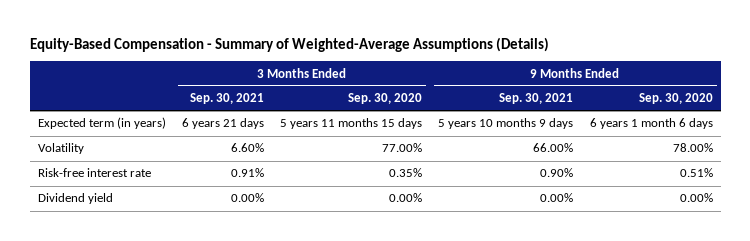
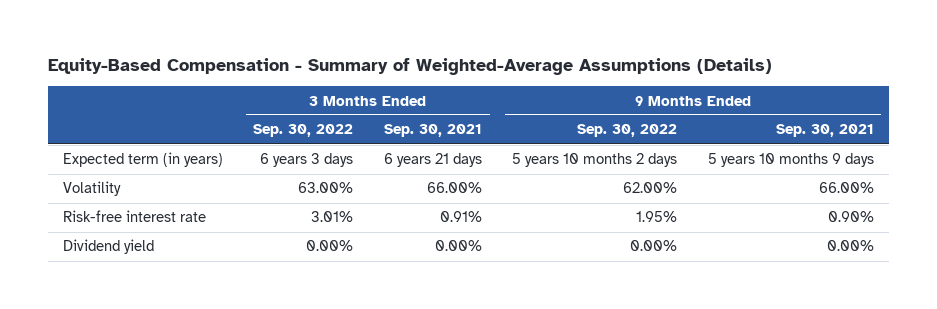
[348,93,423,105] Sep. 30, 2020 -> none
[638,93,713,105] Sep. 30, 2020 -> none
none -> [253,124,354,138] Sep. 30, 2022
none -> [577,124,678,138] Sep. 30, 2022
[230,143,264,153] 6.60% -> [426,182,482,194] 66.00%

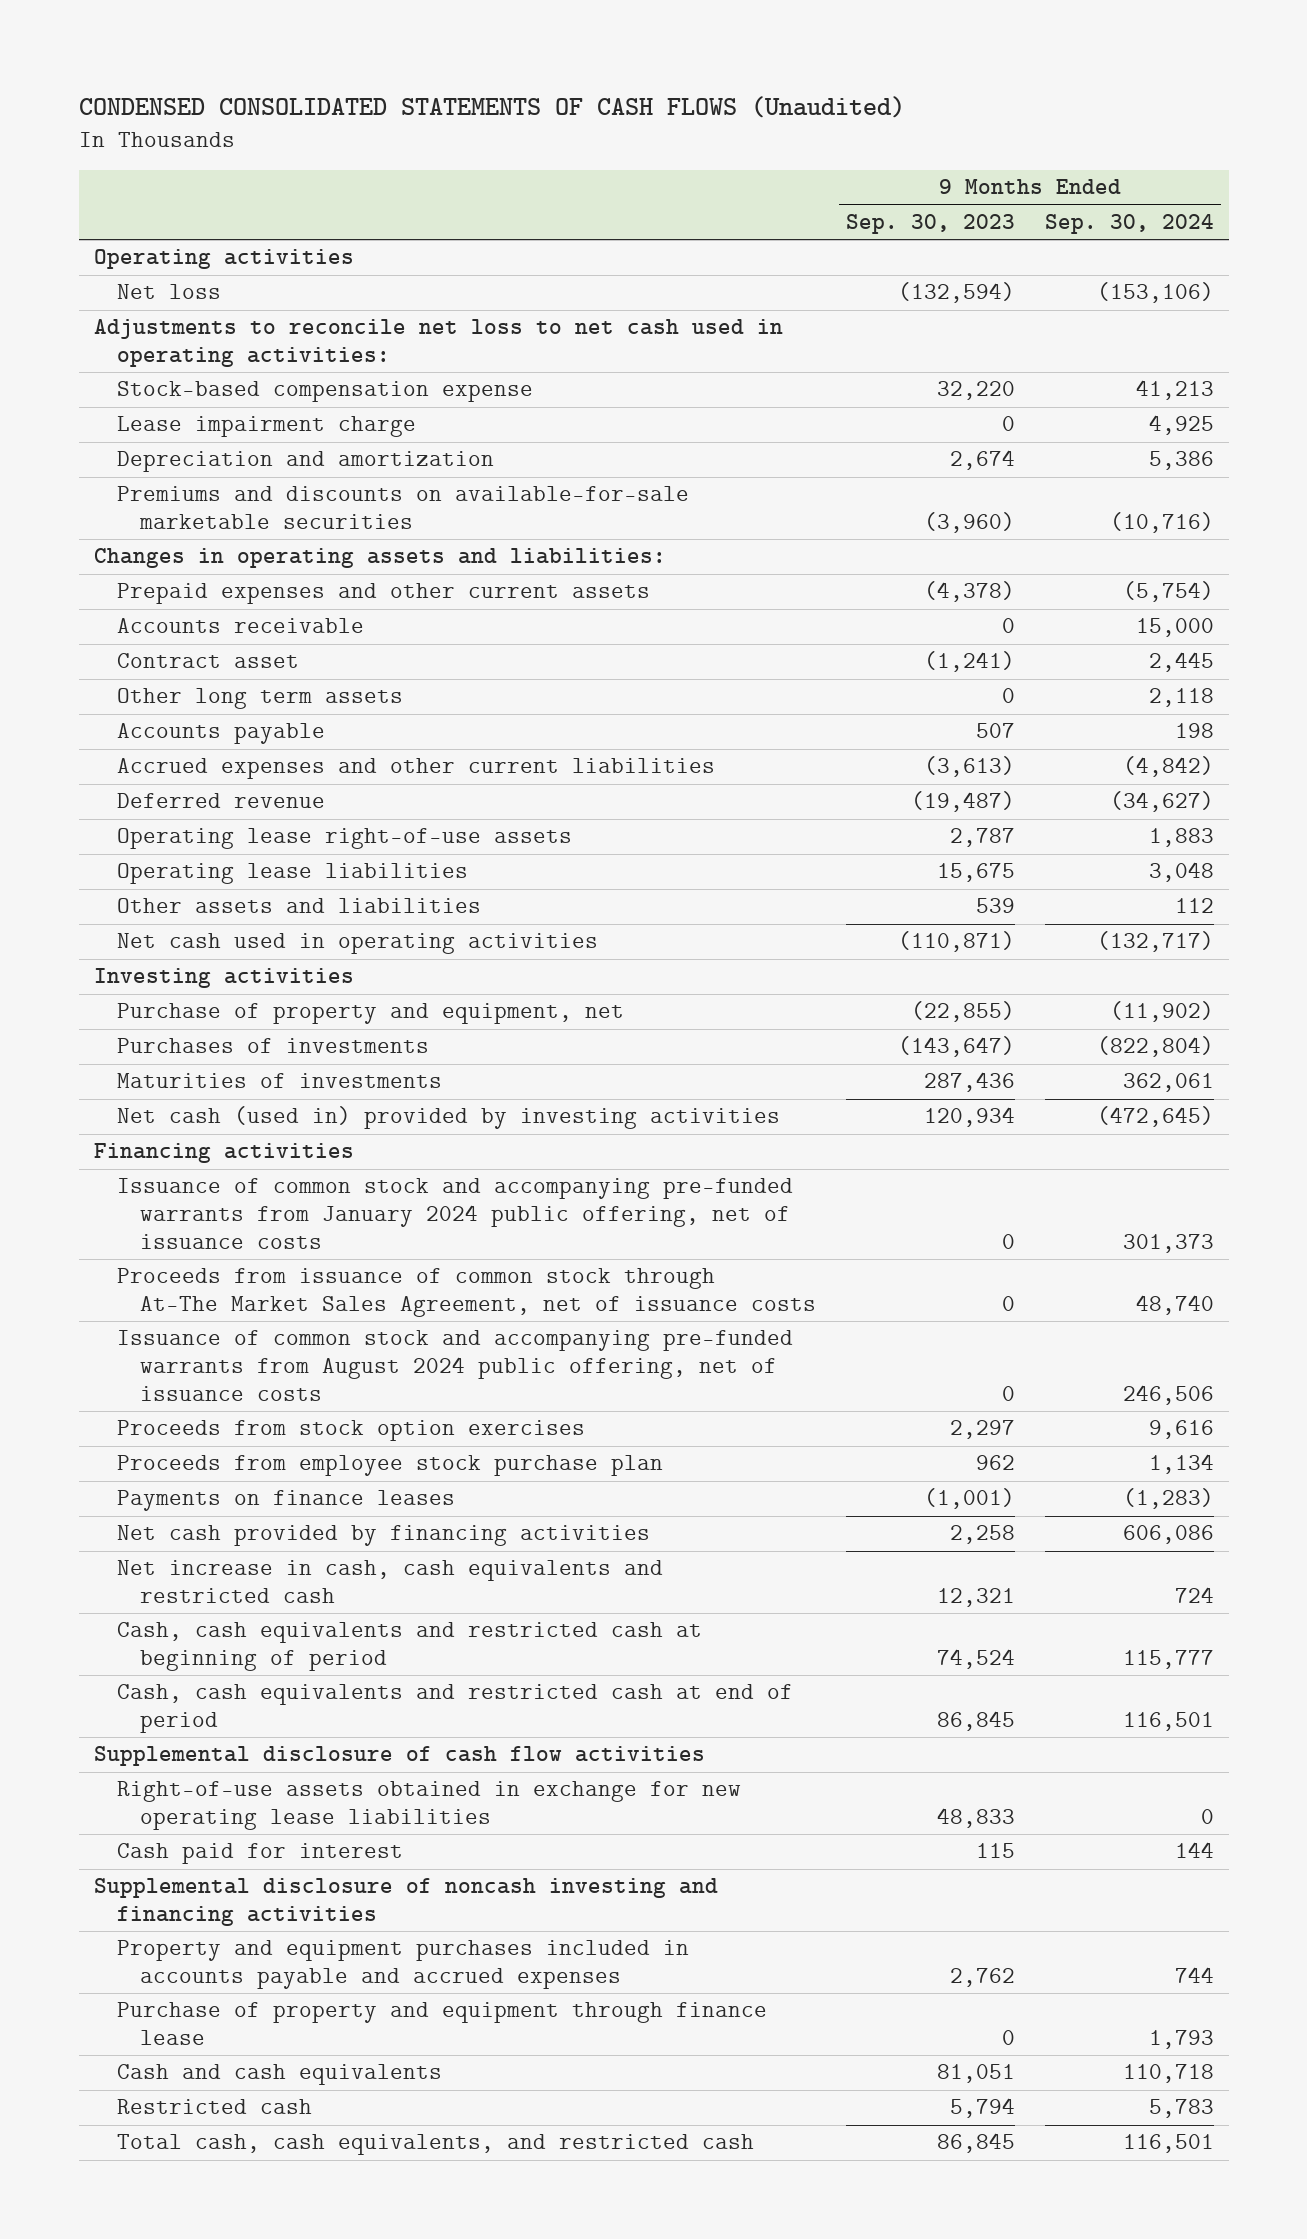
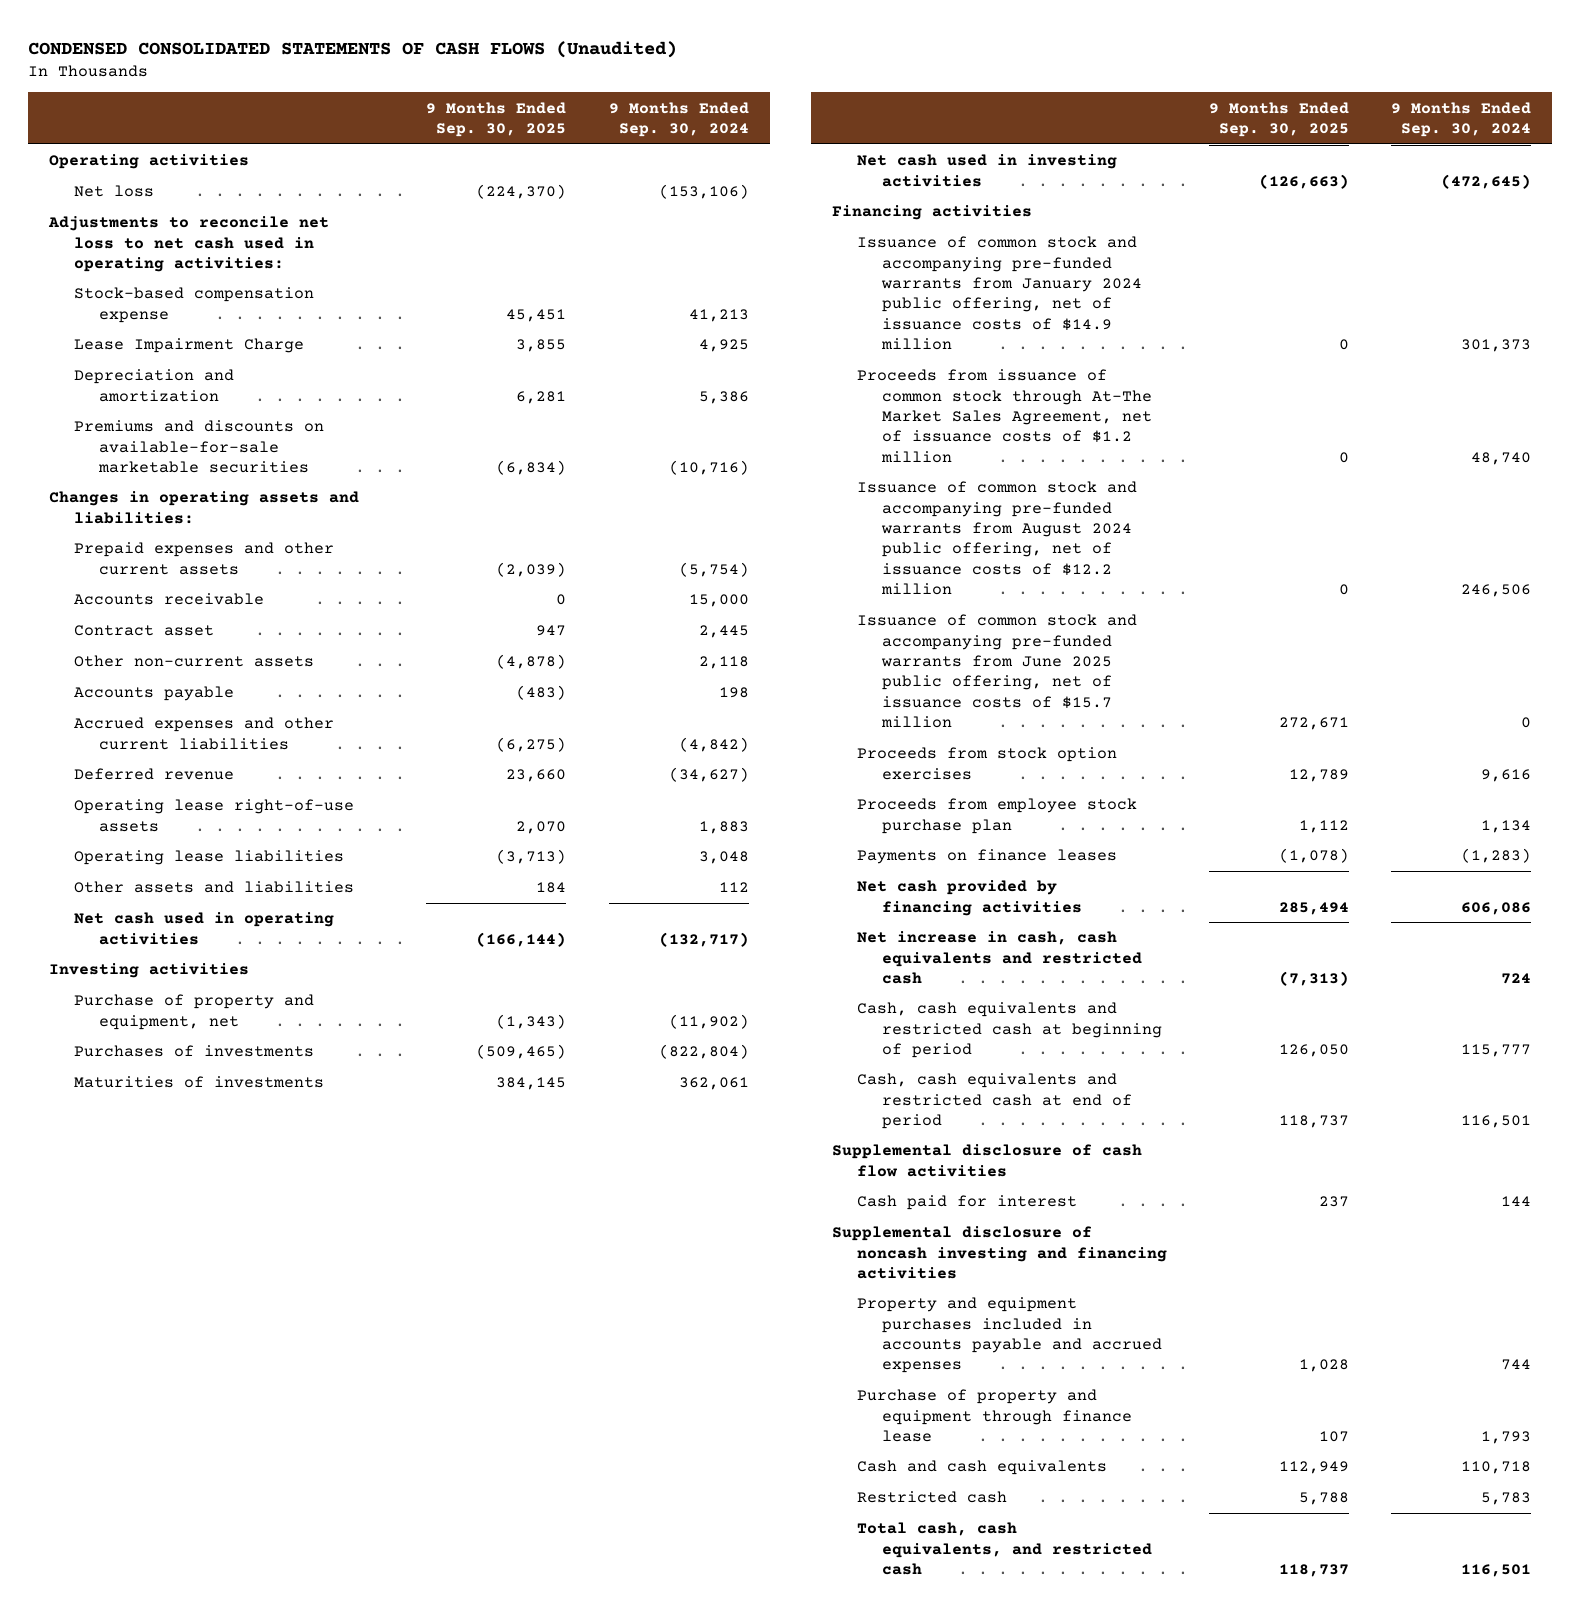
[846,213,1016,234] Sep. 30, 2023 -> none
none -> [426,101,567,137] 9 Months Ended Sep. 30, 2025
[116,416,416,438] Lease impairment charge -> [74,338,305,354] Lease Impairment Charge
[116,688,403,710] Other long term assets -> [74,655,315,668] Other non-current assets
[116,1106,780,1130] Net cash (used in) provided by investing activities -> [856,154,1117,187] Net cash used in investing activities
[116,1178,793,1250] Issuance of common stock and accompanying pre-funded warrants from January 2024 public offering, net of issuance costs -> [856,236,1142,351] Issuance of common stock and accompanying pre-funded warrants from January 2024 public offering, net of issuance costs of $14.9 million
[116,1268,817,1318] Proceeds from issuance of common stock through At-The Market Sales Agreement, net of issuance costs -> [856,369,1152,463] Proceeds from issuance of common stock through At-The Market Sales Agreement, net of issuance costs of $1.2 million
[116,1330,793,1402] Issuance of common stock and accompanying pre-funded warrants from August 2024 public offering, net of issuance costs -> [856,481,1137,596] Issuance of common stock and accompanying pre-funded warrants from August 2024 public offering, net of issuance costs of $12.2 million
none -> [856,614,1137,729] Issuance of common stock and accompanying pre-funded warrants from June 2025 public offering, net of issuance costs of $15.7 million
[116,1781,741,1831] Right-of-use assets obtained in exchange for new operating lease liabilities -> none

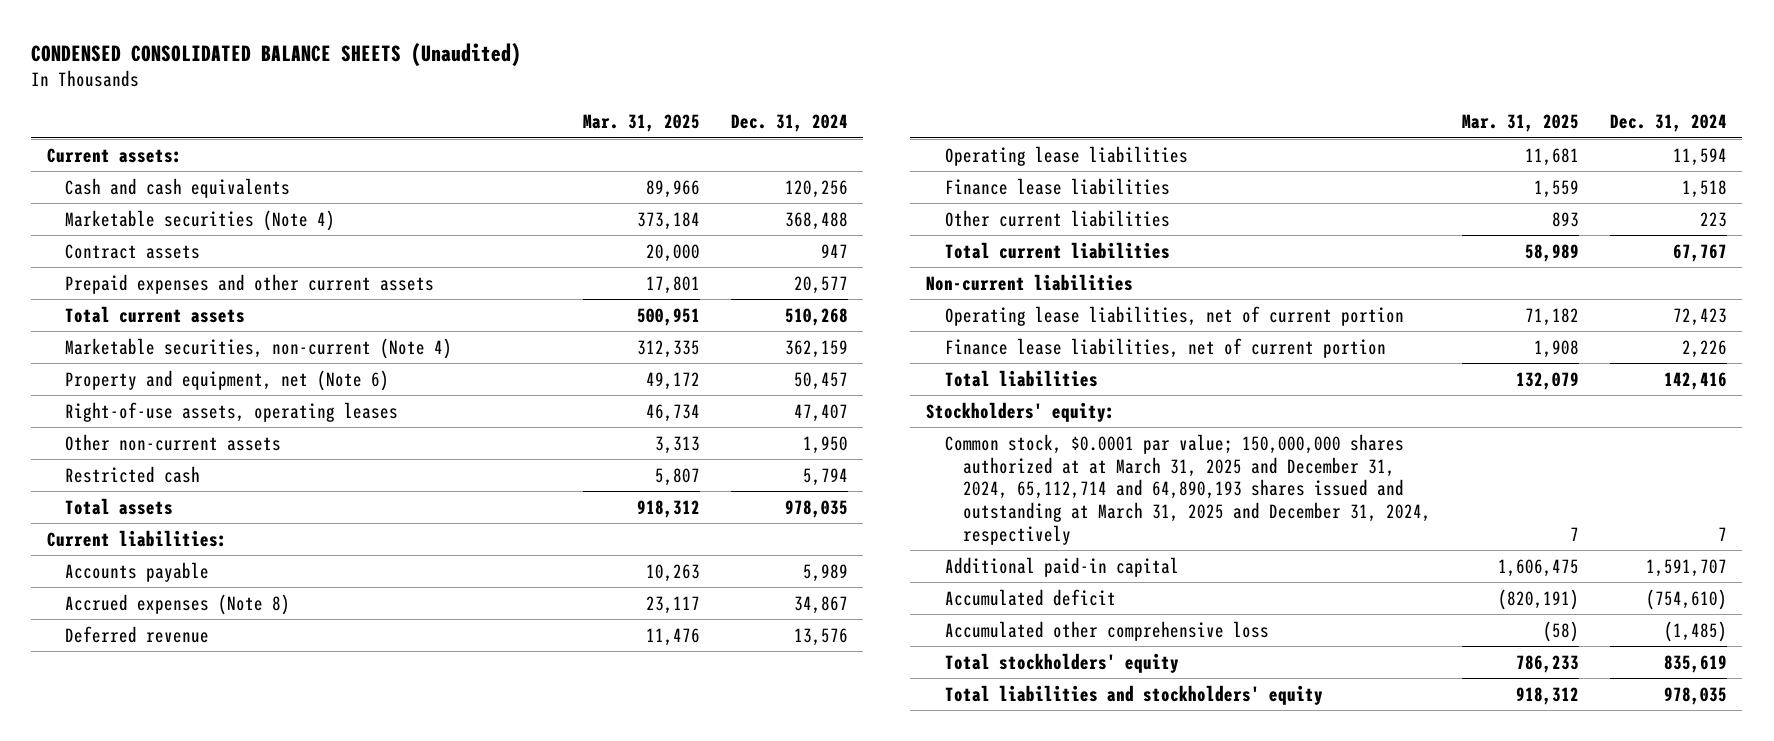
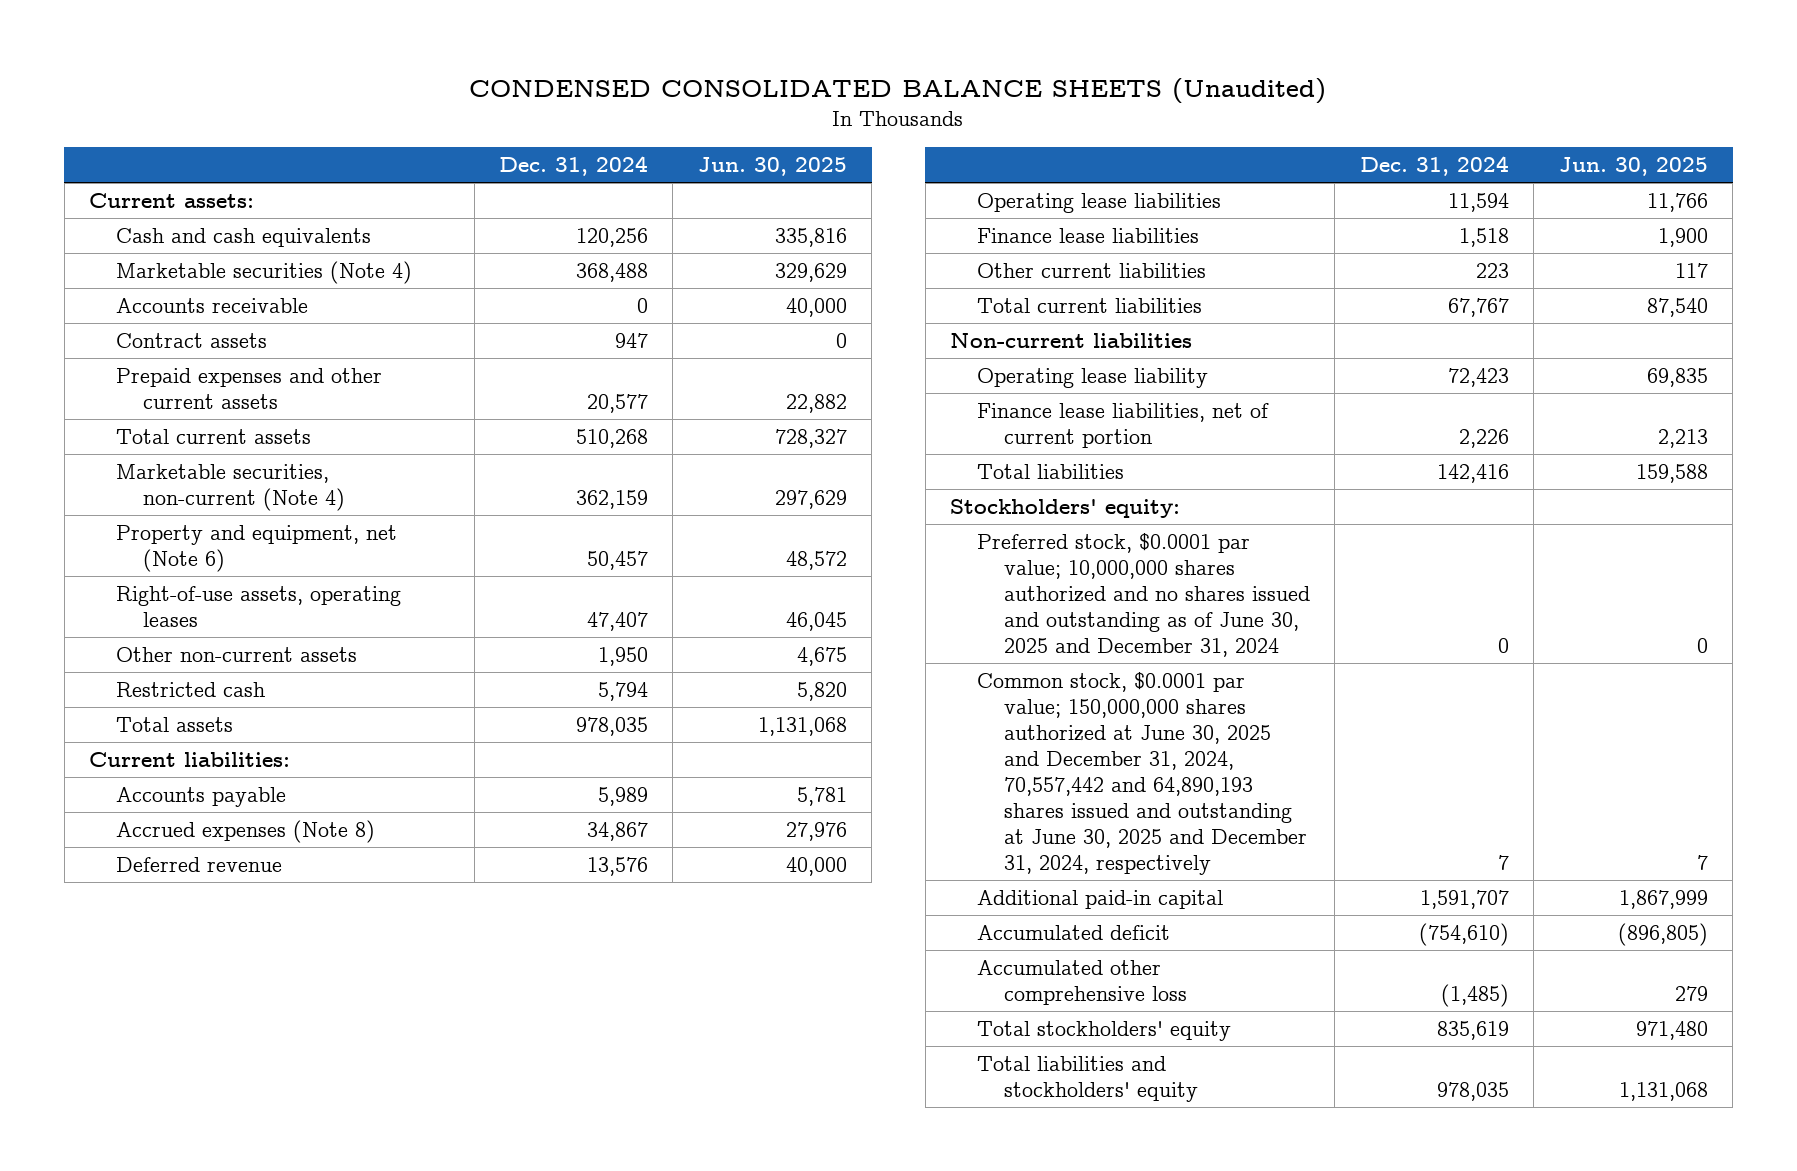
[582,114,700,133] Mar. 31, 2025 -> none
none -> [697,157,847,177] Jun. 30, 2025
none -> [116,297,309,313] Accounts receivable
[944,305,1404,326] Operating lease liabilities, net of current portion -> [976,367,1208,388] Operating lease liability
none -> [976,532,1310,658] Preferred stock, $0.0001 par value; 10,000,000 shares authorized and no shares issued and outstanding as of June 30, 2025 and December 31, 2024
[944,433,1432,545] Common stock, $0.0001 par value; 150,000,000 shares authorized at at March 31, 2025 and December 31, 2024, 65,112,714 and 64,890,193 shares issued and outstanding at March 31, 2025 and December 31, 2024, respectively -> [976,671,1307,876] Common stock, $0.0001 par value; 150,000,000 shares authorized at June 30, 2025 and December 31, 2024, 70,557,442 and 64,890,193 shares issued and outstanding at June 30, 2025 and December 31, 2024, respectively

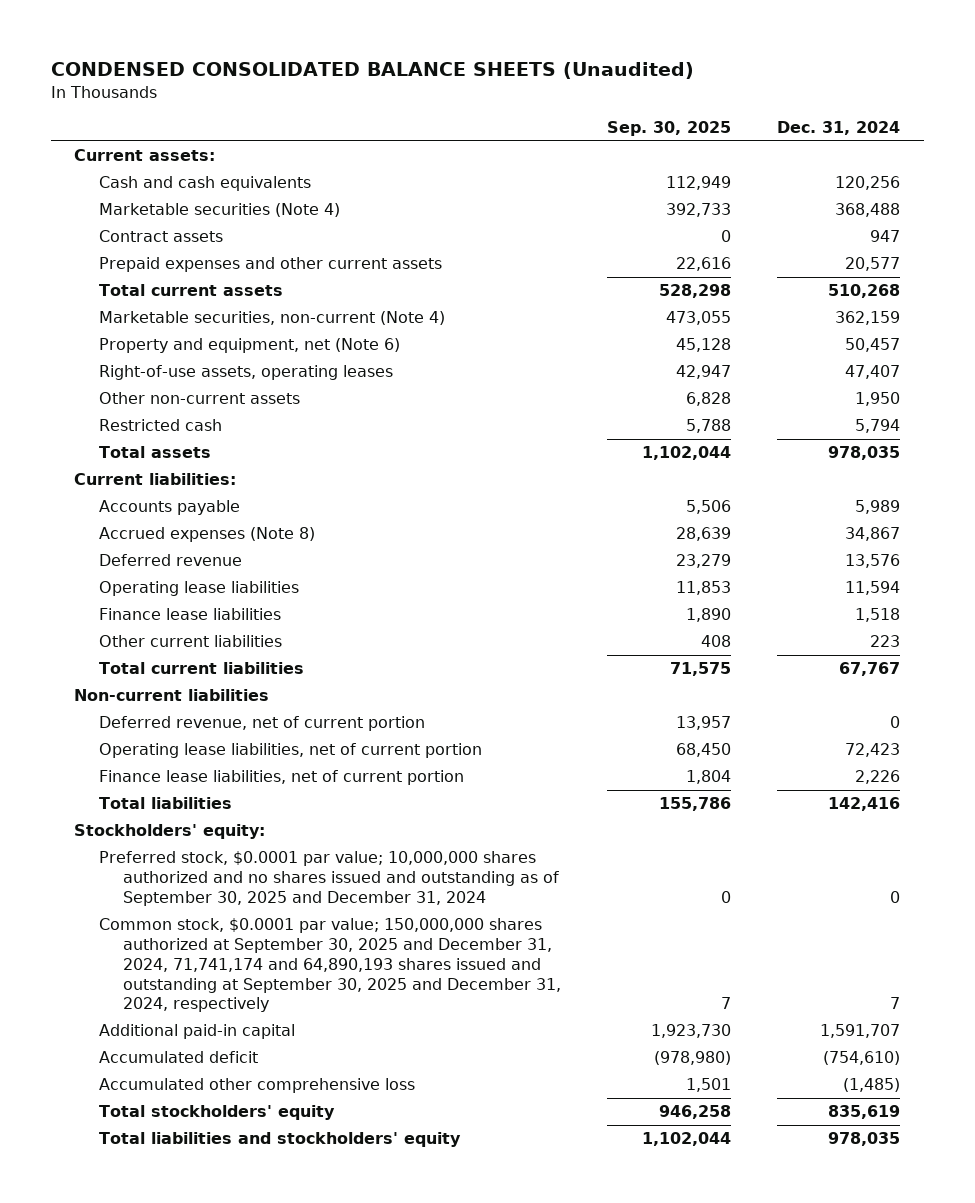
[697,157,847,177] Jun. 30, 2025 -> none
none -> [607,121,732,137] Sep. 30, 2025
[116,297,309,313] Accounts receivable -> none
none -> [98,716,425,732] Deferred revenue, net of current portion
[976,367,1208,388] Operating lease liability -> [98,743,482,759] Operating lease liabilities, net of current portion
[976,532,1310,658] Preferred stock, $0.0001 par value; 10,000,000 shares authorized and no shares issued and outstanding as of June 30, 2025 and December 31, 2024 -> [98,851,559,906] Preferred stock, $0.0001 par value; 10,000,000 shares authorized and no shares issued and outstanding as of September 30, 2025 and December 31, 2024
[976,671,1307,876] Common stock, $0.0001 par value; 150,000,000 shares authorized at June 30, 2025 and December 31, 2024, 70,557,442 and 64,890,193 shares issued and outstanding at June 30, 2025 and December 31, 2024, respectively -> [98,918,561,1013] Common stock, $0.0001 par value; 150,000,000 shares authorized at September 30, 2025 and December 31, 2024, 71,741,174 and 64,890,193 shares issued and outstanding at September 30, 2025 and December 31, 2024, respectively

